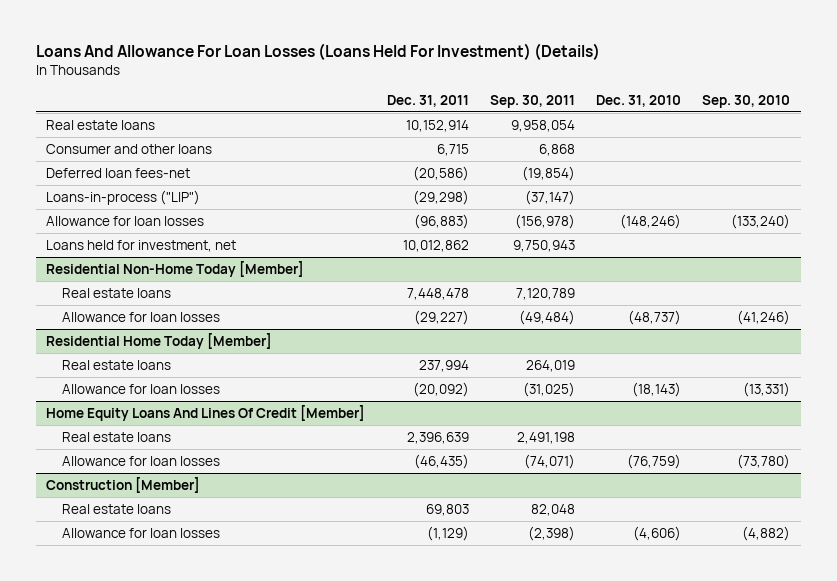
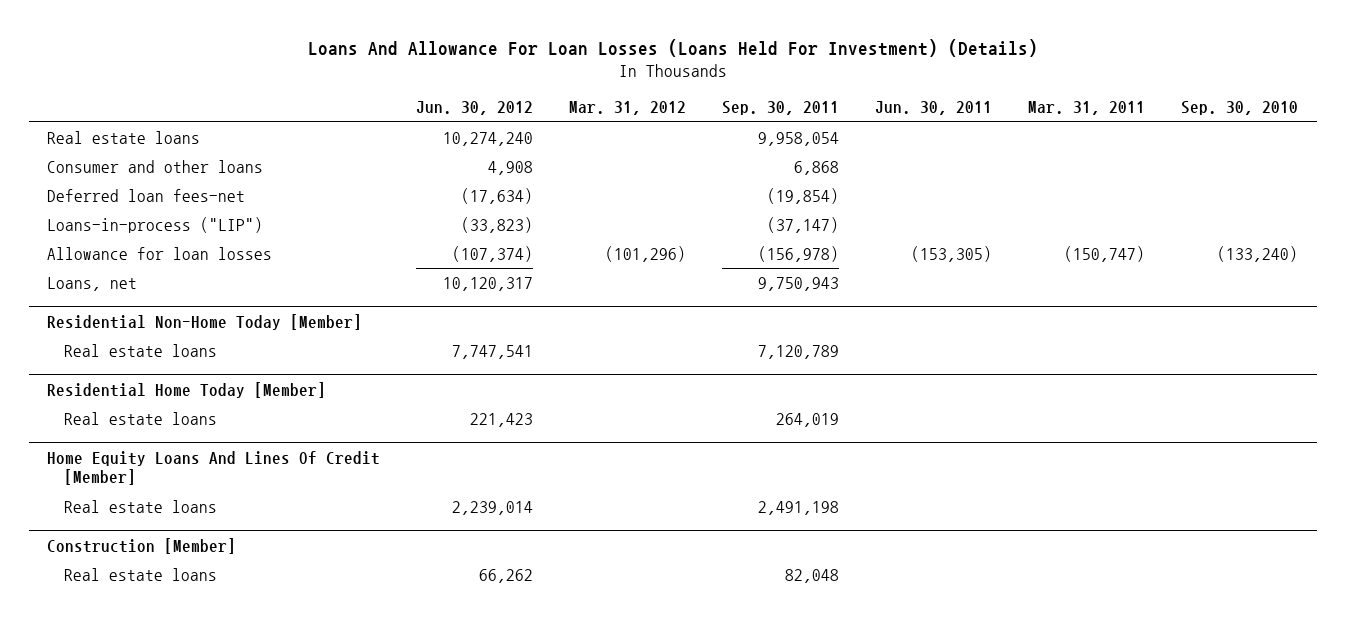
[386,94,469,107] Dec. 31, 2011 -> none
[595,94,681,107] Dec. 31, 2010 -> none
none -> [415,101,533,116] Jun. 30, 2012
none -> [568,101,686,116] Mar. 31, 2012
none -> [875,101,993,116] Jun. 30, 2011
none -> [1028,101,1146,116] Mar. 31, 2011
[46,239,237,252] Loans held for investment, net -> [46,276,137,291] Loans, net
[61,311,220,322] Allowance for loan losses -> none
[61,383,220,394] Allowance for loan losses -> none
[61,455,220,466] Allowance for loan losses -> none
[61,527,220,538] Allowance for loan losses -> none

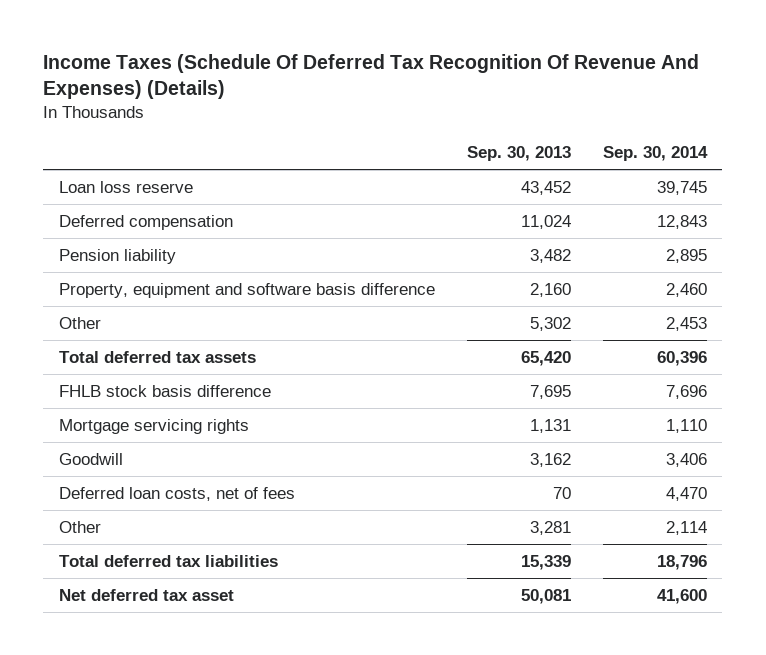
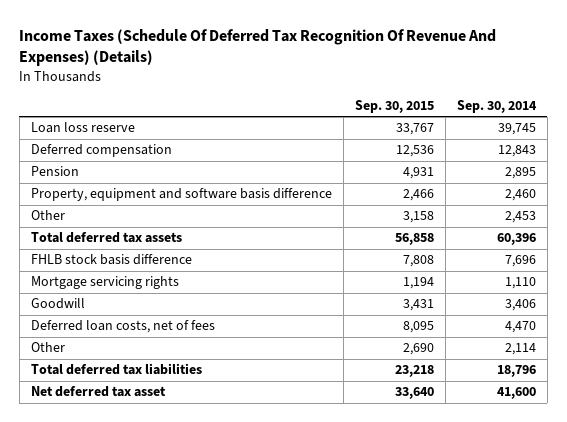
[466,145,571,161] Sep. 30, 2013 -> none
none -> [354,100,434,114] Sep. 30, 2015
[59,248,177,264] Pension liability -> [30,166,79,177] Pension

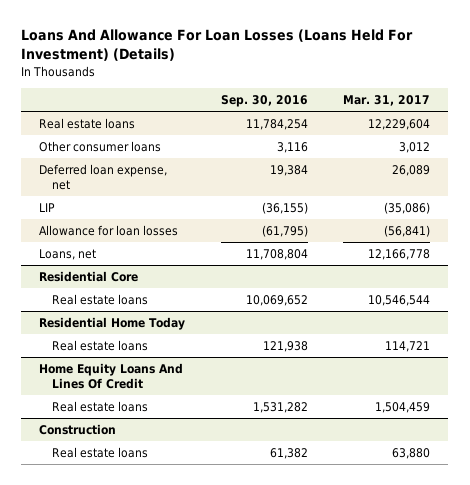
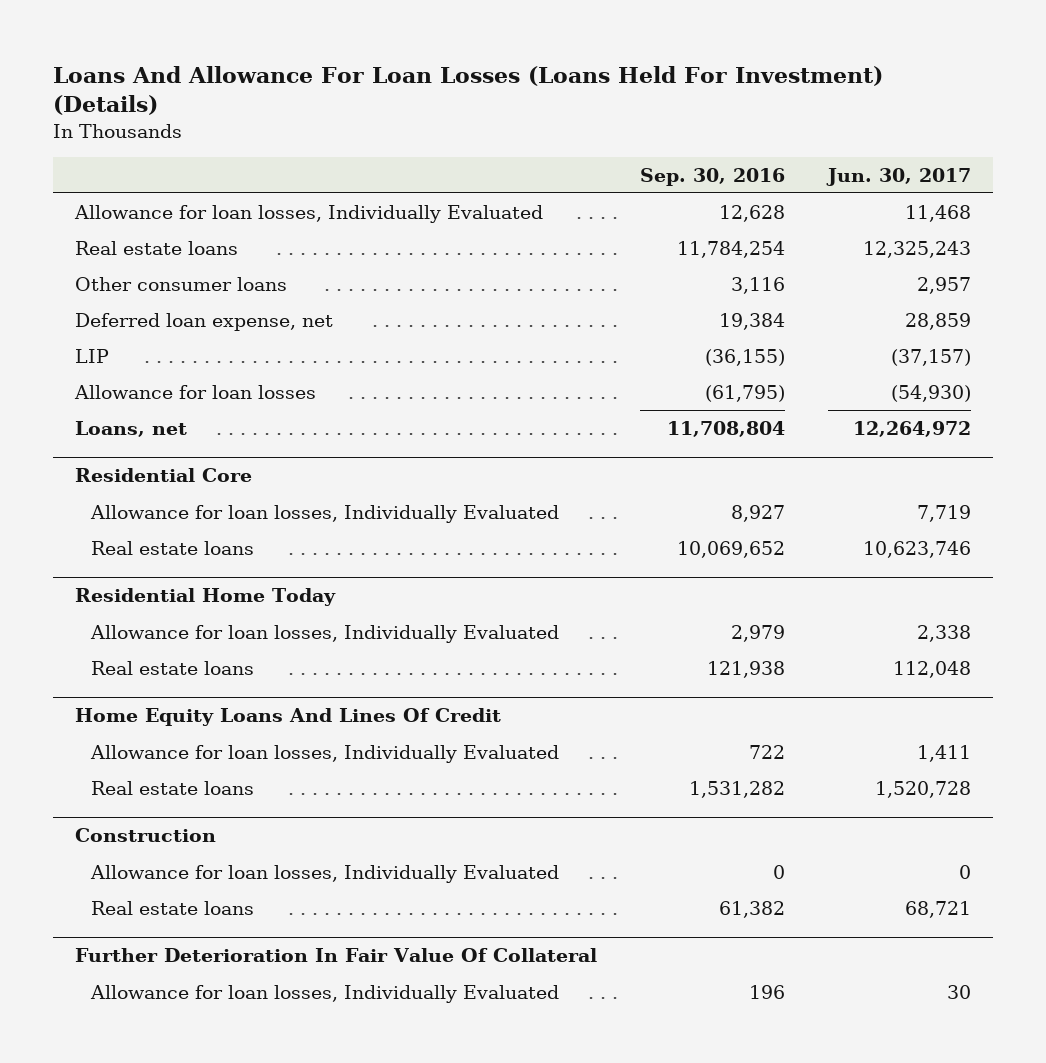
[343,95,431,107] Mar. 31, 2017 -> none
none -> [826,167,972,186] Jun. 30, 2017
none -> [73,205,543,224] Allowance for loan losses, Individually Evaluated
none -> [90,505,560,524] Allowance for loan losses, Individually Evaluated
none -> [90,625,560,644] Allowance for loan losses, Individually Evaluated
none -> [90,745,560,764] Allowance for loan losses, Individually Evaluated
none -> [90,865,560,884] Allowance for loan losses, Individually Evaluated
none -> [74,948,597,963] Further Deterioration In Fair Value Of Collateral
none -> [90,985,560,1004] Allowance for loan losses, Individually Evaluated

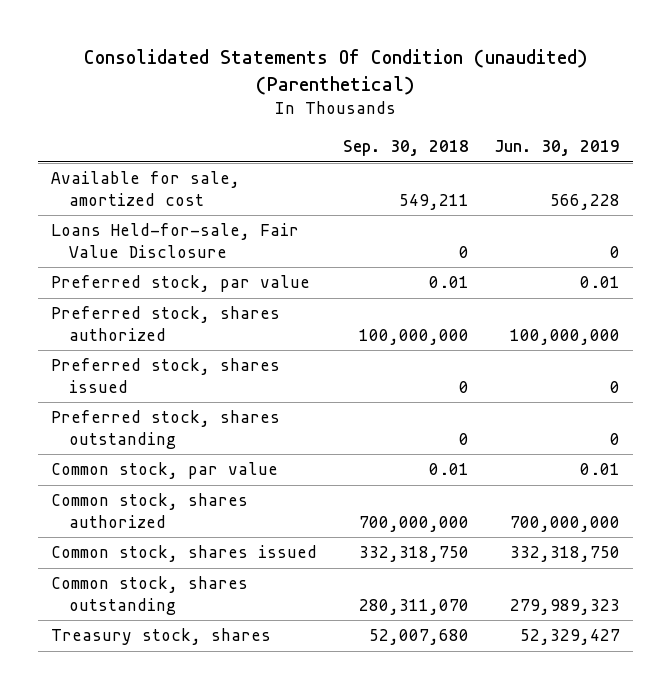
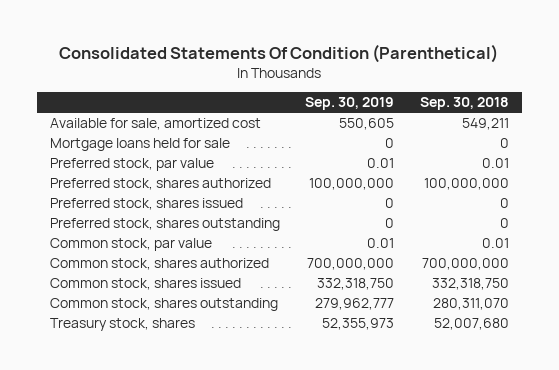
[83,49,588,95] Consolidated Statements Of Condition (unaudited) (Parenthetical) -> [59,43,499,63] Consolidated Statements Of Condition (Parenthetical)
[494,140,621,157] Jun. 30, 2019 -> none
none -> [305,97,395,111] Sep. 30, 2019
[50,223,299,258] Loans Held-for-sale, Fair Value Disclosure -> [49,138,230,152] Mortgage loans held for sale

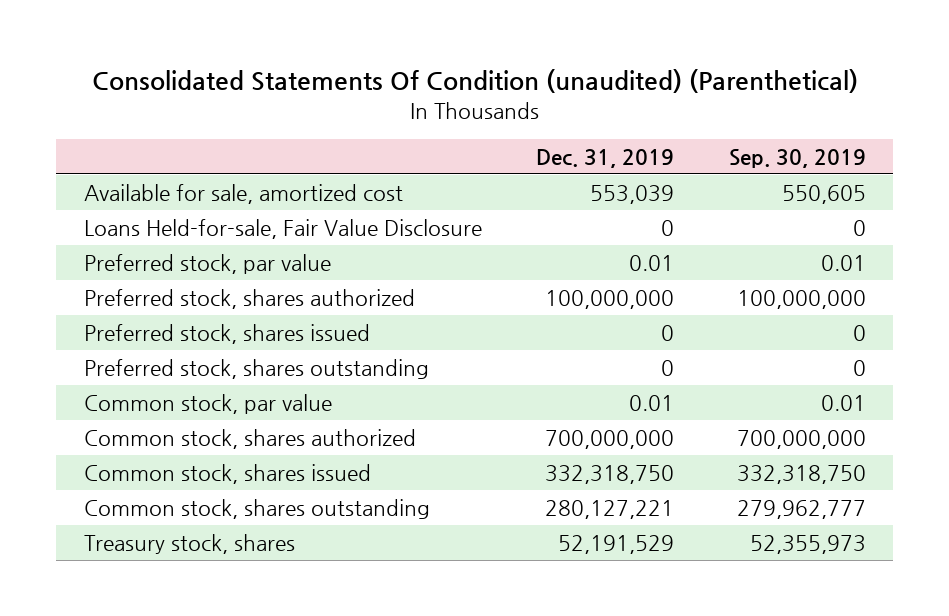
[59,43,499,63] Consolidated Statements Of Condition (Parenthetical) -> [91,69,858,94] Consolidated Statements Of Condition (unaudited) (Parenthetical)
[420,97,510,111] Sep. 30, 2018 -> none
none -> [536,148,675,168] Dec. 31, 2019
[49,138,230,152] Mortgage loans held for sale -> [83,218,482,239] Loans Held-for-sale, Fair Value Disclosure

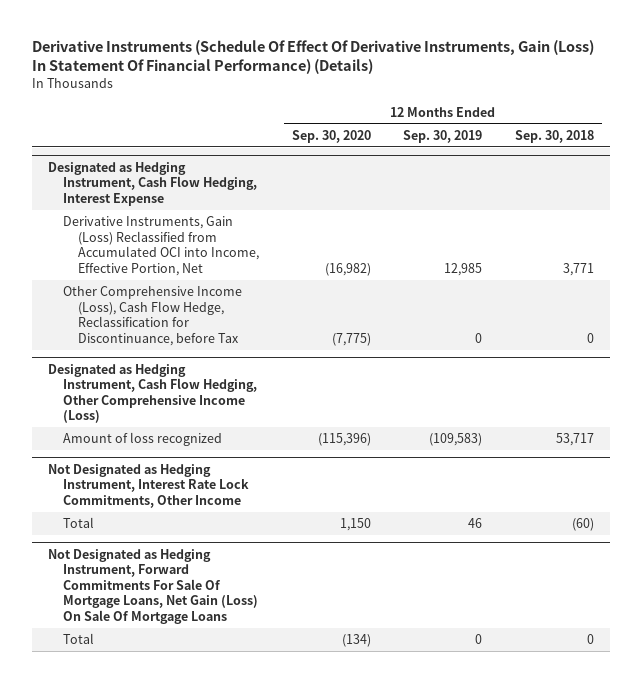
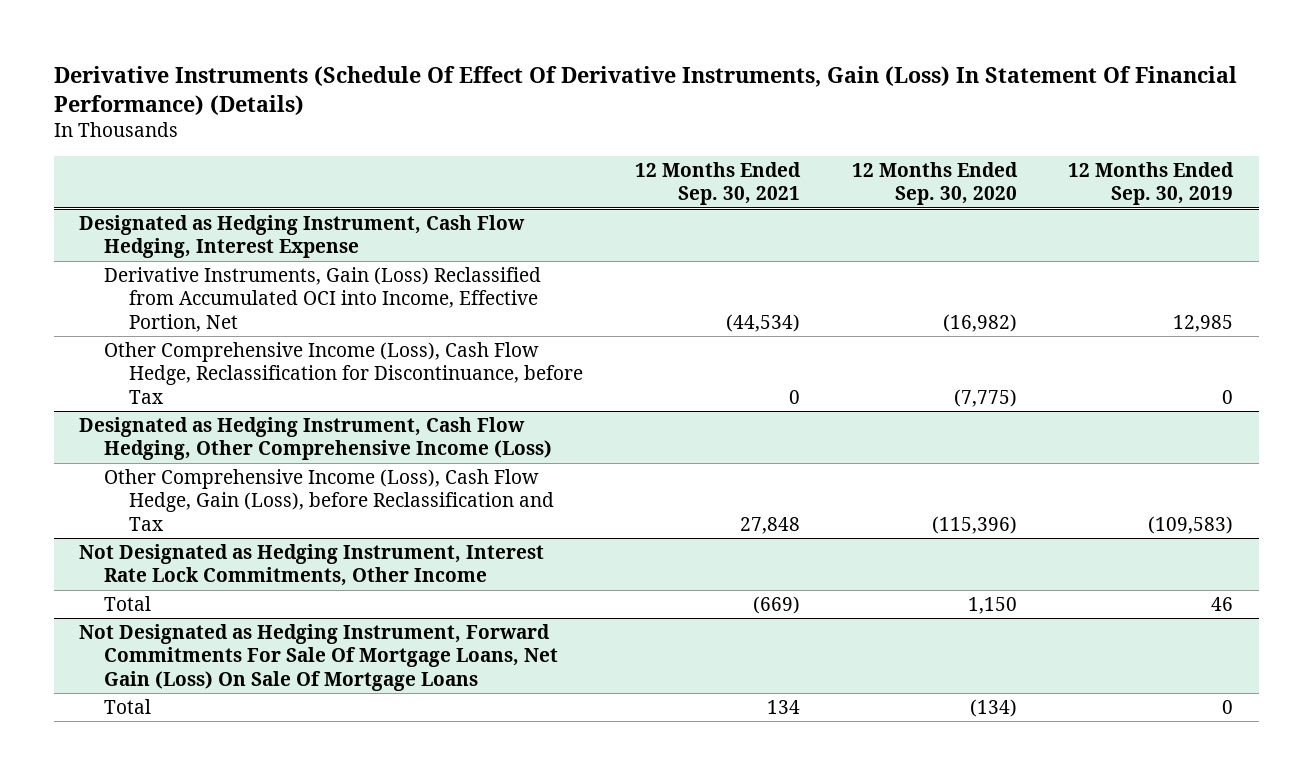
[514,129,594,143] Sep. 30, 2018 -> none
none -> [634,161,801,206] 12 Months Ended Sep. 30, 2021
[63,432,223,447] Amount of loss recognized -> [104,468,555,531] Other Comprehensive Income (Loss), Cash Flow Hedge, Gain (Loss), before Reclassification and Tax

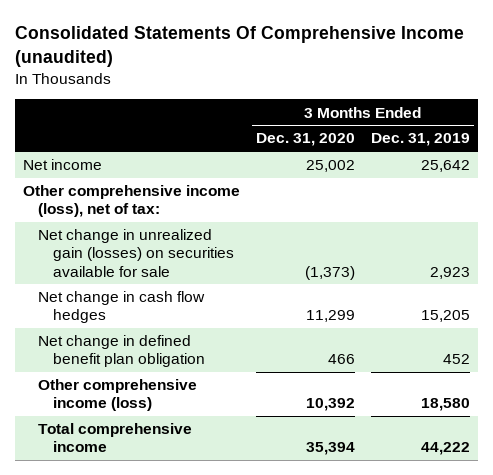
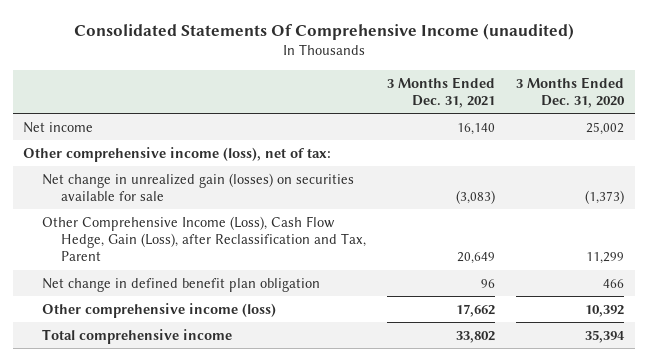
[370,133,470,147] Dec. 31, 2019 -> none
none -> [387,76,496,109] 3 Months Ended Dec. 31, 2021
[38,291,206,324] Net change in cash flow hedges -> [42,215,366,262] Other Comprehensive Income (Loss), Cash Flow Hedge, Gain (Loss), after Reclassification and Tax, Parent

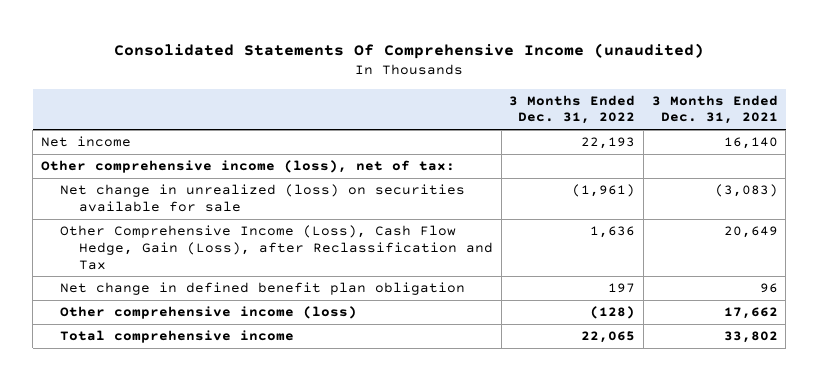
[516,76,626,109] 3 Months Ended Dec. 31, 2020 -> none
none -> [509,94,636,125] 3 Months Ended Dec. 31, 2022
[42,172,355,202] Net change in unrealized gain (losses) on securities available for sale -> [60,184,466,212] Net change in unrealized (loss) on securities available for sale
[42,215,366,262] Other Comprehensive Income (Loss), Cash Flow Hedge, Gain (Loss), after Reclassification and Tax, Parent -> [60,225,494,270] Other Comprehensive Income (Loss), Cash Flow Hedge, Gain (Loss), after Reclassification and Tax

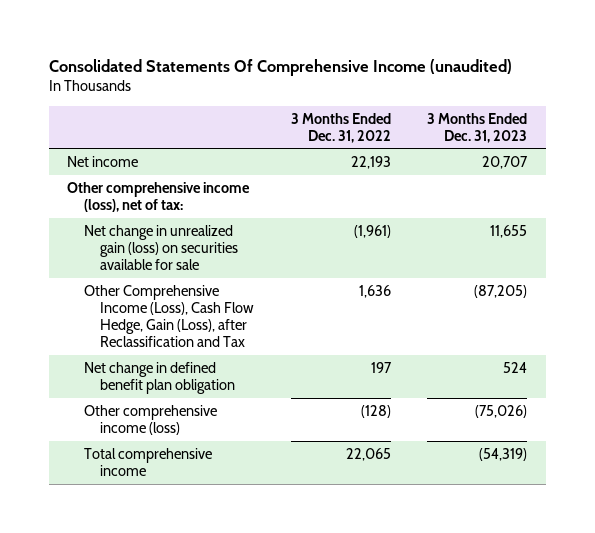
[651,94,778,125] 3 Months Ended Dec. 31, 2021 -> none
none -> [427,112,528,143] 3 Months Ended Dec. 31, 2023
[60,184,466,212] Net change in unrealized (loss) on securities available for sale -> [83,224,239,270] Net change in unrealized gain (loss) on securities available for sale

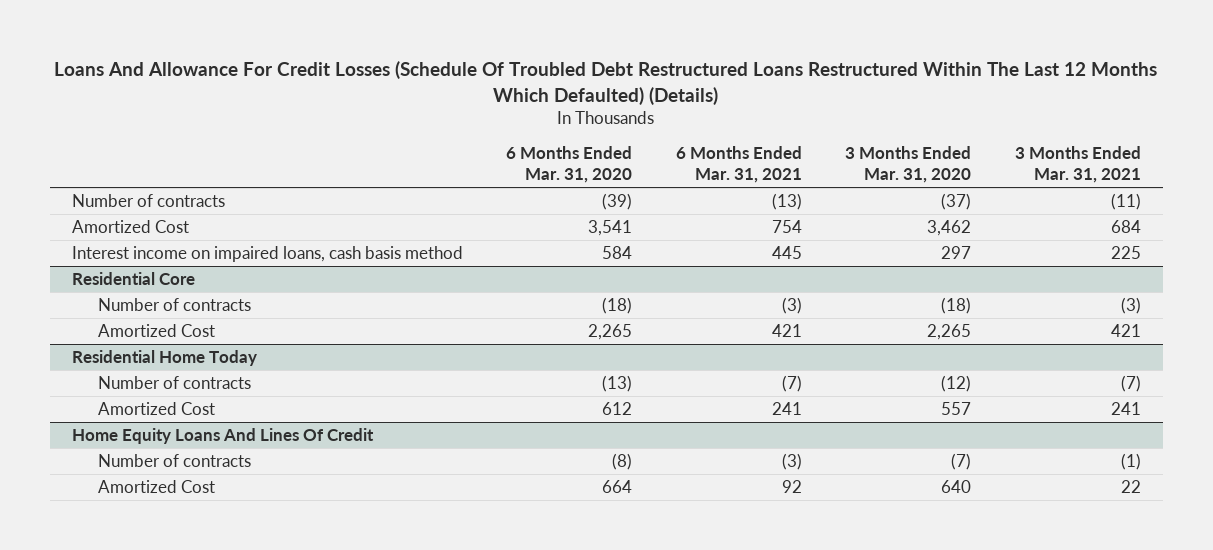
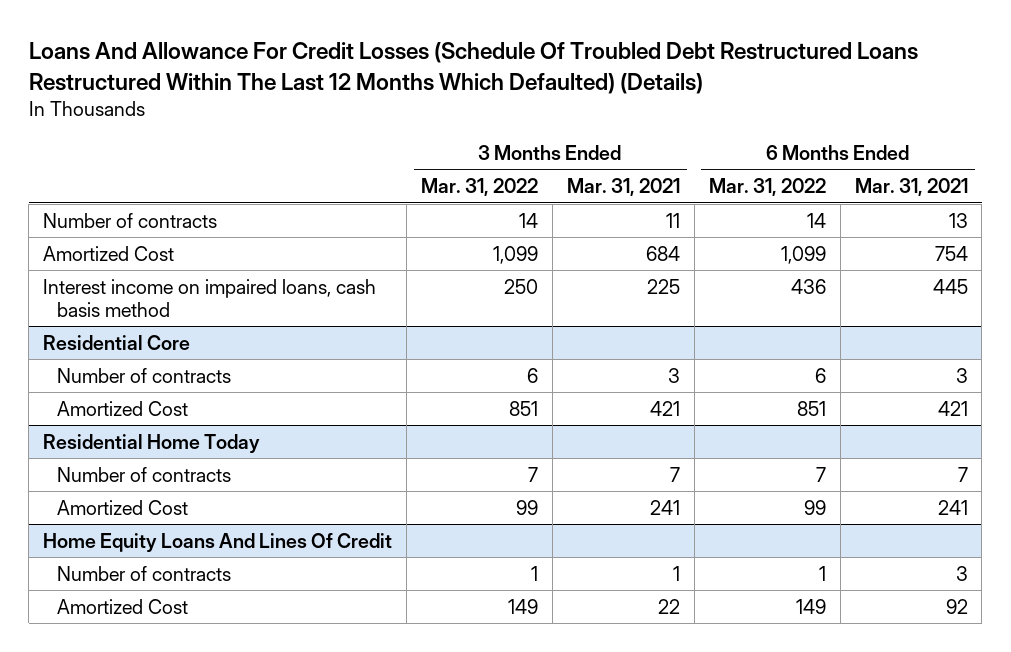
[506,146,633,184] 6 Months Ended Mar. 31, 2020 -> none
[845,146,972,184] 3 Months Ended Mar. 31, 2020 -> none
none -> [420,178,538,197] Mar. 31, 2022
none -> [708,178,826,197] Mar. 31, 2022
[771,193,802,211] (13) -> [948,212,968,228] 13
[1110,193,1141,211] (11) -> [665,212,680,228] 11
[781,297,802,315] (3) -> [955,367,968,383] 3
[1120,297,1141,315] (3) -> [667,367,680,383] 3
[781,375,802,393] (7) -> [957,466,968,482] 7
[1120,375,1141,393] (7) -> [669,466,680,482] 7
[781,453,802,471] (3) -> [955,565,968,581] 3
[1120,453,1141,471] (1) -> [672,565,680,581] 1

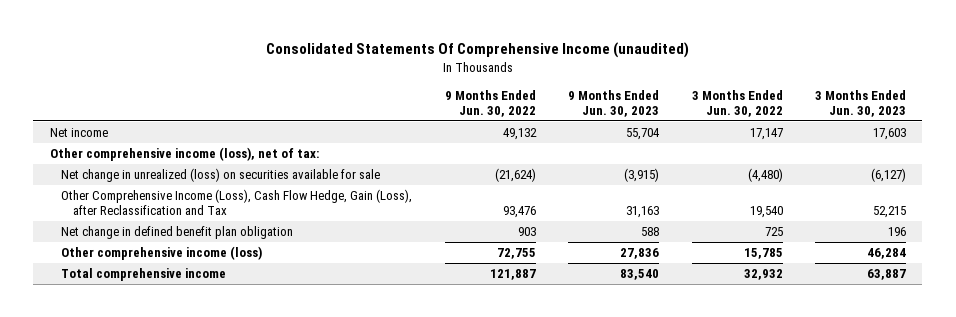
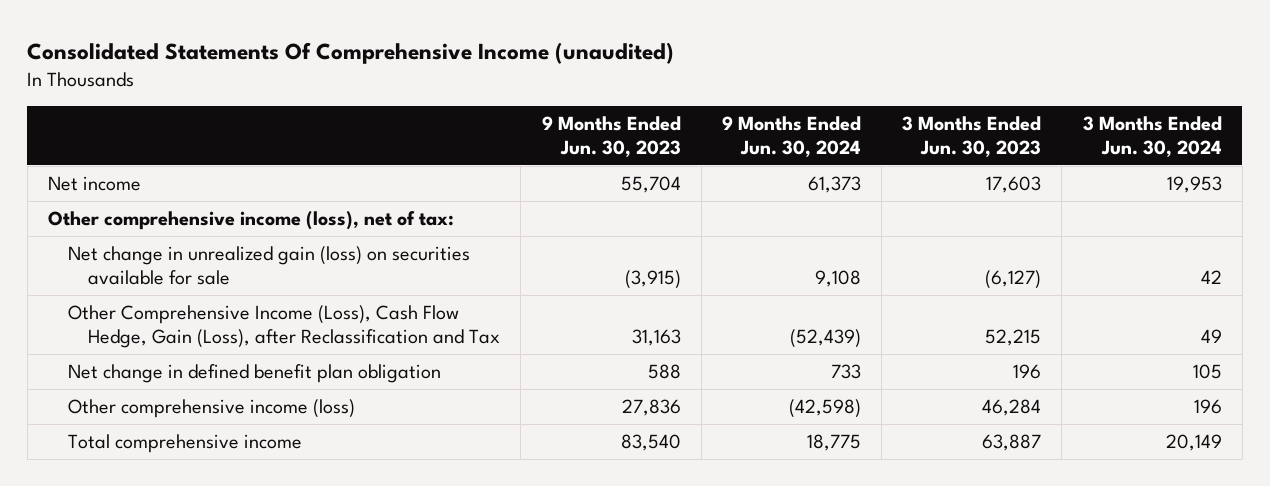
[444,89,536,118] 9 Months Ended Jun. 30, 2022 -> none
[691,89,783,118] 3 Months Ended Jun. 30, 2022 -> none
none -> [721,116,861,157] 9 Months Ended Jun. 30, 2024
none -> [1082,116,1222,157] 3 Months Ended Jun. 30, 2024
[61,167,381,182] Net change in unrealized (loss) on securities available for sale -> [68,246,471,285] Net change in unrealized gain (loss) on securities available for sale

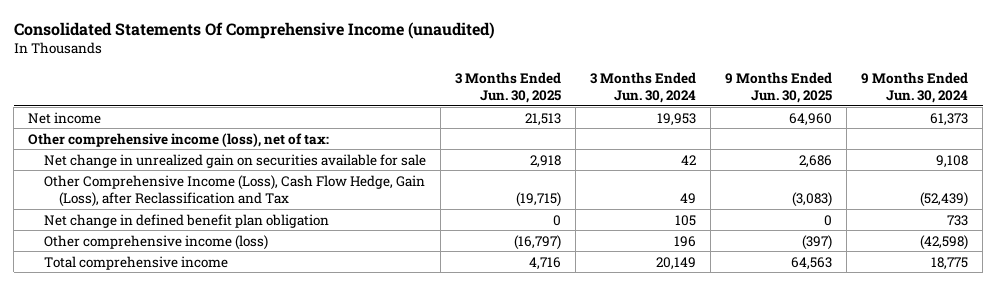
[541,116,681,157] 9 Months Ended Jun. 30, 2023 -> none
[902,116,1042,157] 3 Months Ended Jun. 30, 2023 -> none
none -> [454,71,561,104] 3 Months Ended Jun. 30, 2025
none -> [725,71,833,104] 9 Months Ended Jun. 30, 2025
[68,246,471,285] Net change in unrealized gain (loss) on securities available for sale -> [43,153,426,168] Net change in unrealized gain on securities available for sale

